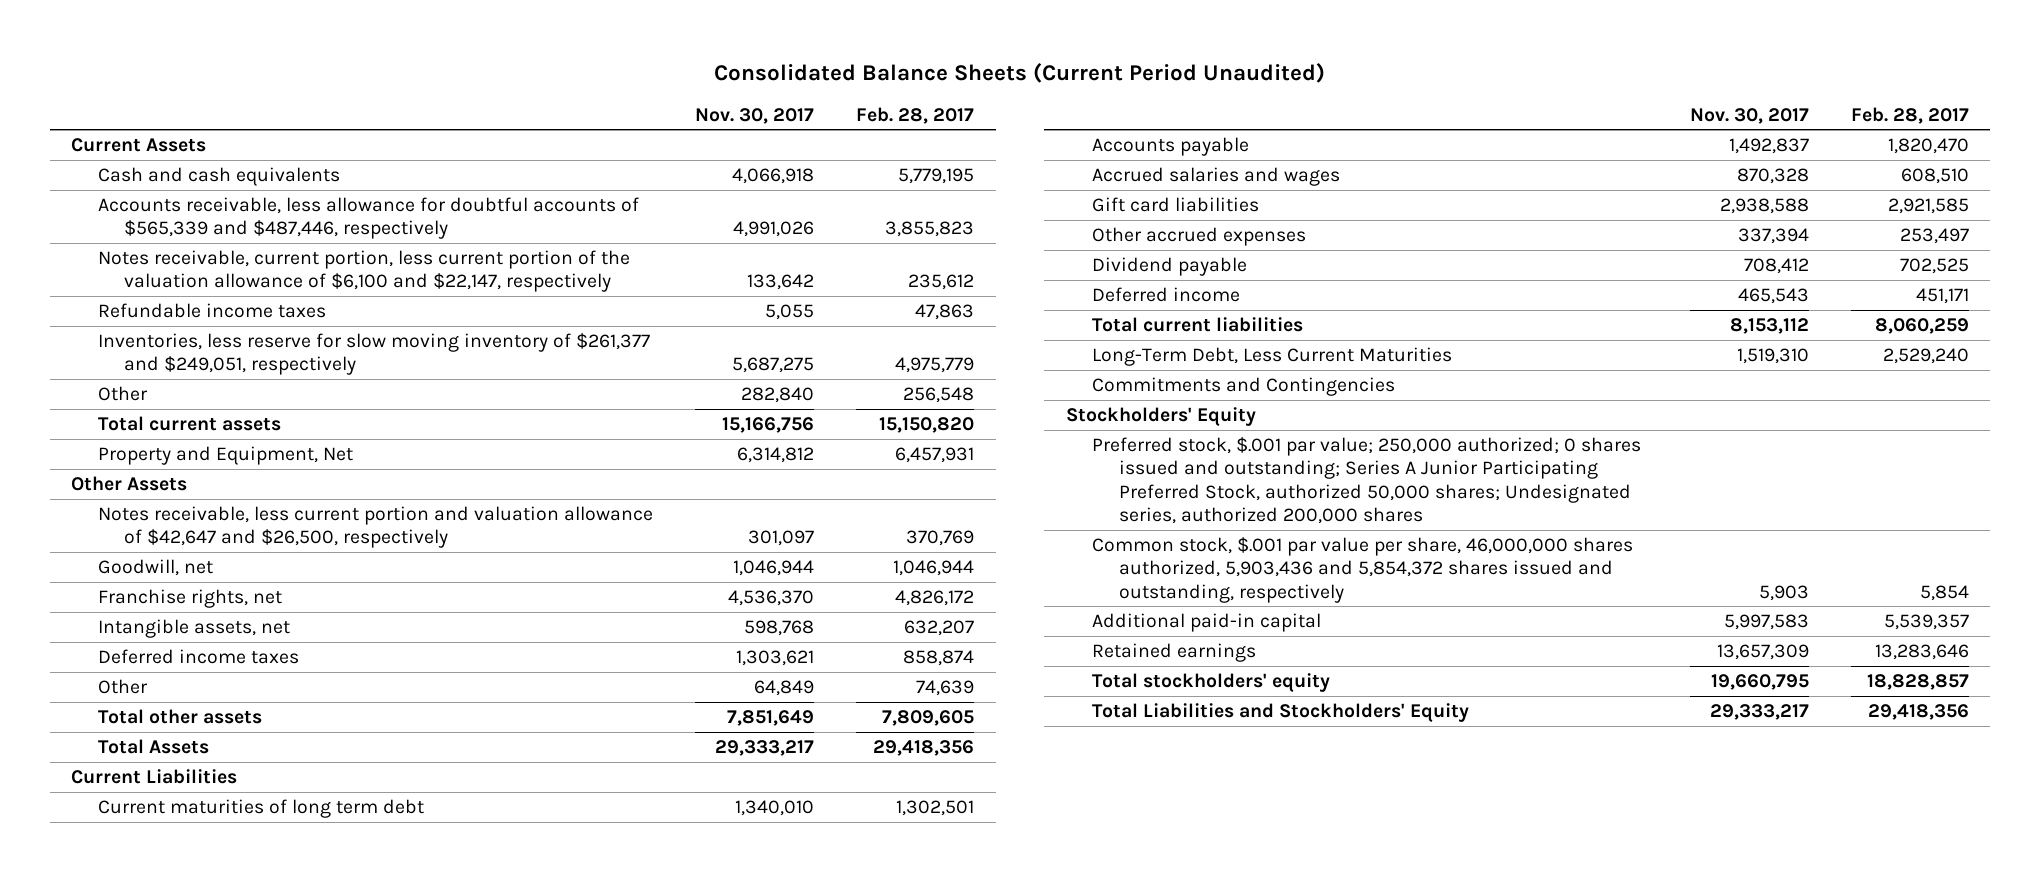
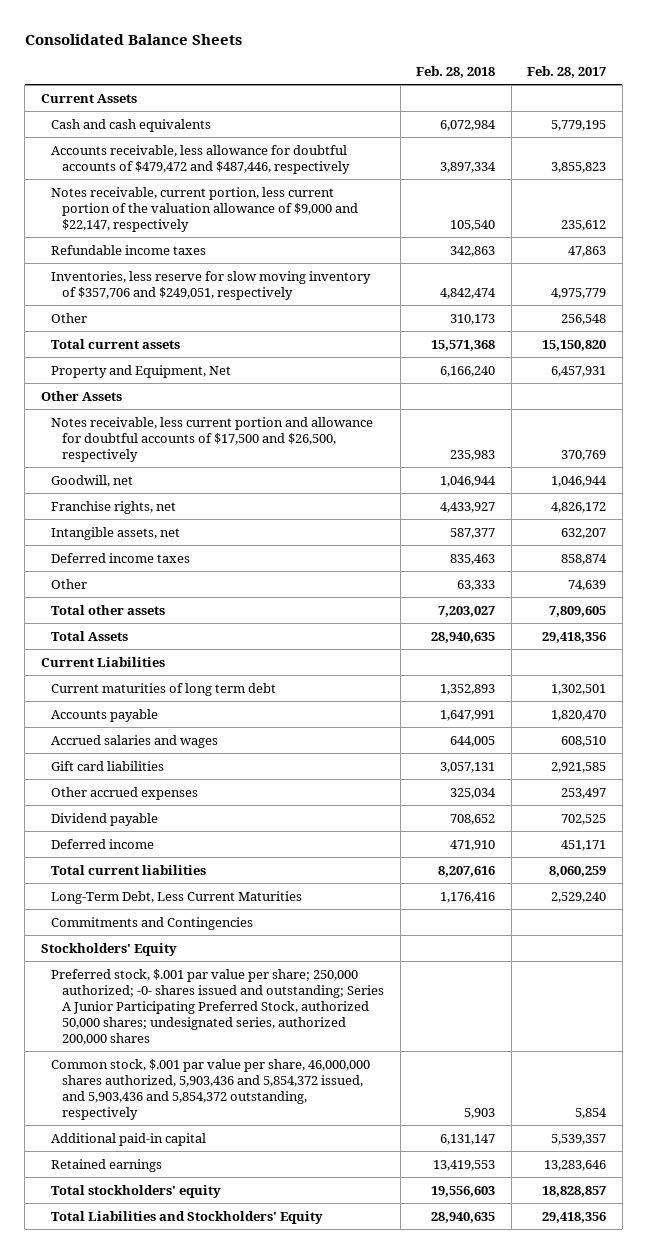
[713,63,1325,84] Consolidated Balance Sheets (Current Period Unaudited) -> [24,33,242,45] Consolidated Balance Sheets
[695,107,815,124] Nov. 30, 2017 -> none
none -> [416,65,496,78] Feb. 28, 2018
[97,197,639,240] Accounts receivable, less allowance for doubtful accounts of $565,339 and $487,446, respectively -> [51,144,351,174] Accounts receivable, less allowance for doubtful accounts of $479,472 and $487,446, respectively
[97,250,630,293] Notes receivable, current portion, less current portion of the valuation allowance of $6,100 and $22,147, respectively -> [51,186,359,232] Notes receivable, current portion, less current portion of the valuation allowance of $9,000 and $22,147, respectively
[97,333,650,376] Inventories, less reserve for slow moving inventory of $261,377 and $249,051, respectively -> [51,270,372,300] Inventories, less reserve for slow moving inventory of $357,706 and $249,051, respectively
[97,506,653,549] Notes receivable, less current portion and valuation allowance of $42,647 and $26,500, respectively -> [51,416,374,462] Notes receivable, less current portion and allowance for doubtful accounts of $17,500 and $26,500, respectively
[1092,437,1642,524] Preferred stock, $.001 par value; 250,000 authorized; 0 shares issued and outstanding; Series A Junior Participating Preferred Stock, authorized 50,000 shares; Undesignated series, authorized 200,000 shares -> [51,968,385,1045] Preferred stock, $.001 par value per share; 250,000 authorized; -0- shares issued and outstanding; Series A Junior Participating Preferred Stock, authorized 50,000 shares; undesignated series, authorized 200,000 shares
[1092,537,1634,603] Common stock, $.001 par value per share, 46,000,000 shares authorized, 5,903,436 and 5,854,372 shares issued and outstanding, respectively -> [51,1058,371,1120] Common stock, $.001 par value per share, 46,000,000 shares authorized, 5,903,436 and 5,854,372 issued, and 5,903,436 and 5,854,372 outstanding, respectively

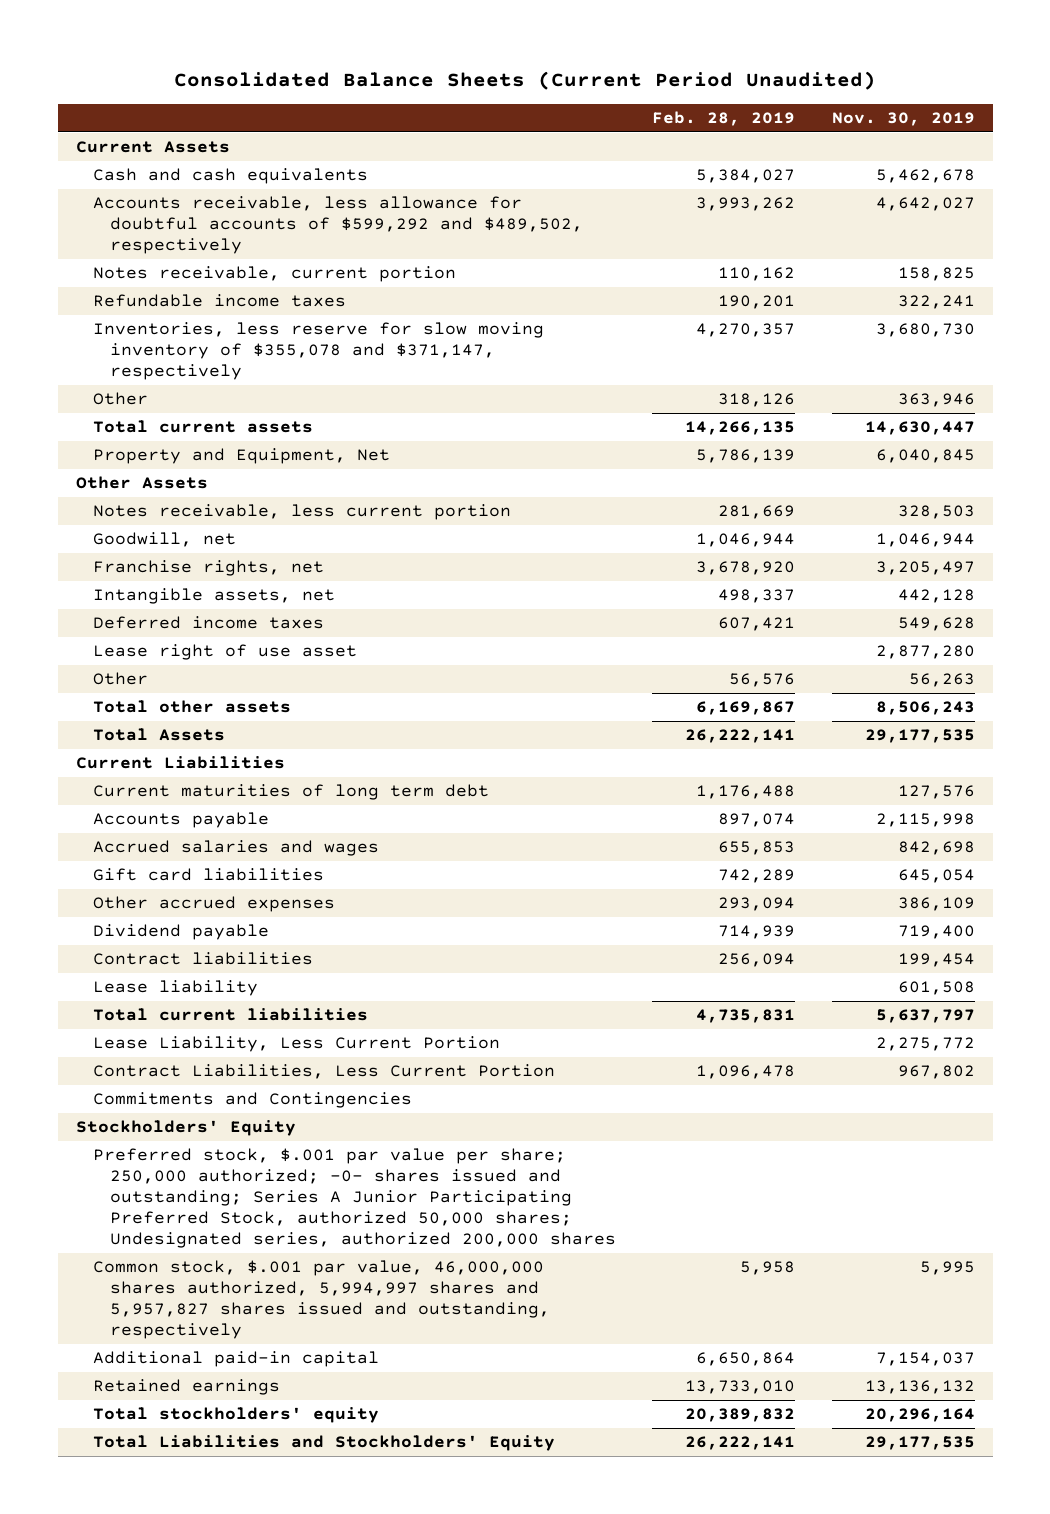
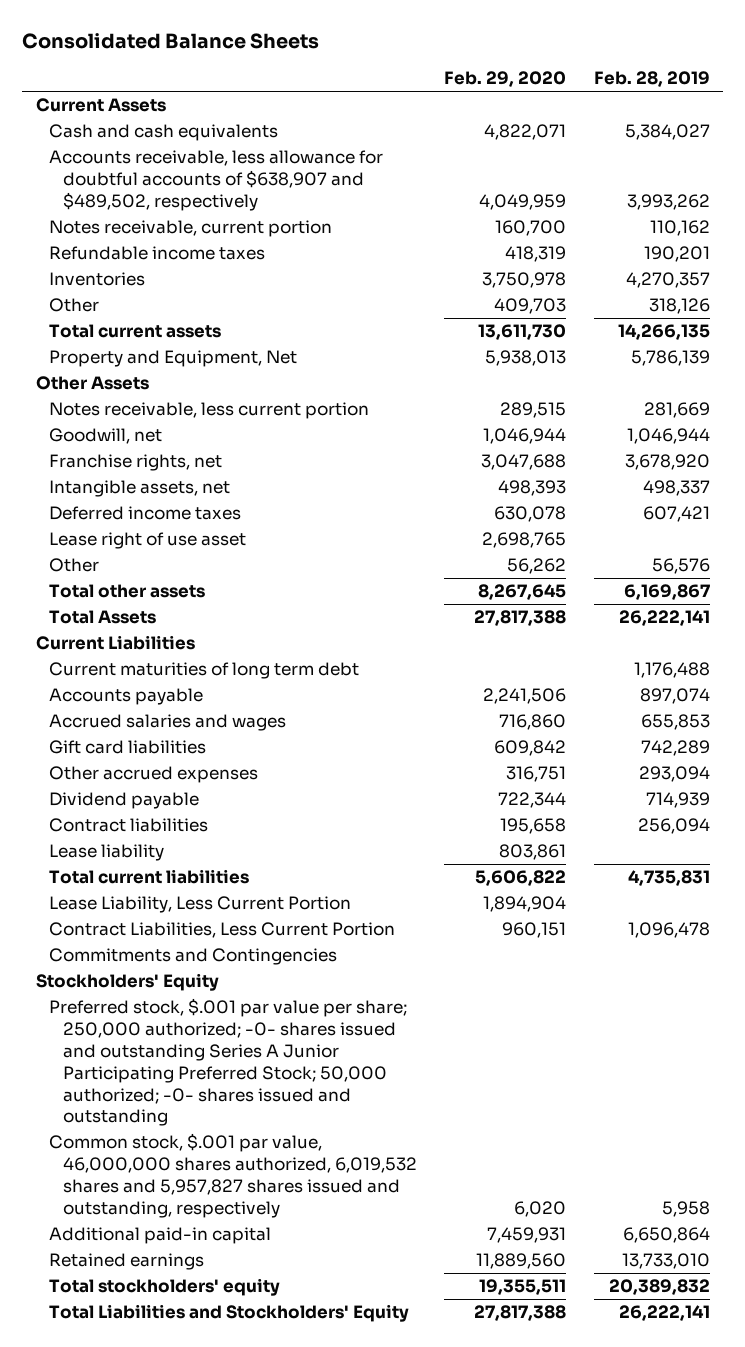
[174,70,877,90] Consolidated Balance Sheets (Current Period Unaudited) -> [22,33,320,50] Consolidated Balance Sheets
[831,112,975,127] Nov. 30, 2019 -> none
none -> [444,71,567,88] Feb. 29, 2020
[92,196,584,255] Accounts receivable, less allowance for doubtful accounts of $599,292 and $489,502, respectively -> [49,150,384,211] Accounts receivable, less allowance for doubtful accounts of $638,907 and $489,502, respectively
[92,322,544,381] Inventories, less reserve for slow moving inventory of $355,078 and $371,147, respectively -> [49,272,146,287] Inventories
[92,1148,617,1249] Preferred stock, $.001 par value per share; 250,000 authorized; -0- shares issued and outstanding; Series A Junior Participating Preferred Stock, authorized 50,000 shares; Undesignated series, authorized 200,000 shares -> [49,998,408,1127] Preferred stock, $.001 par value per share; 250,000 authorized; -0- shares issued and outstanding Series A Junior Participating Preferred Stock; 50,000 authorized; -0- shares issued and outstanding
[92,1260,551,1340] Common stock, $.001 par value, 46,000,000 shares authorized, 5,994,997 shares and 5,957,827 shares issued and outstanding, respectively -> [49,1133,417,1218] Common stock, $.001 par value, 46,000,000 shares authorized, 6,019,532 shares and 5,957,827 shares issued and outstanding, respectively

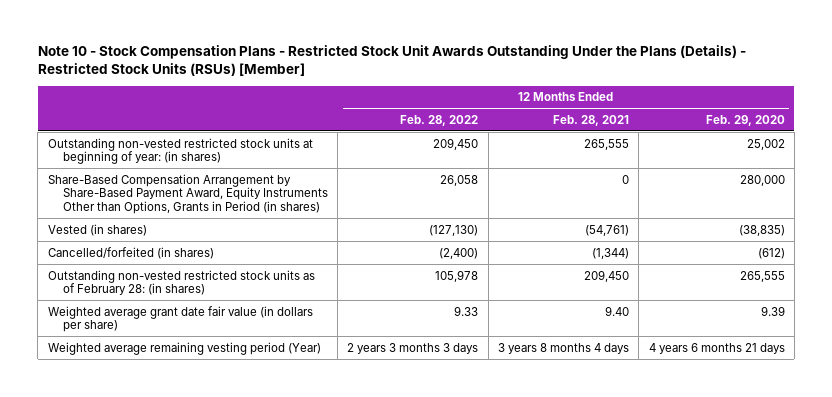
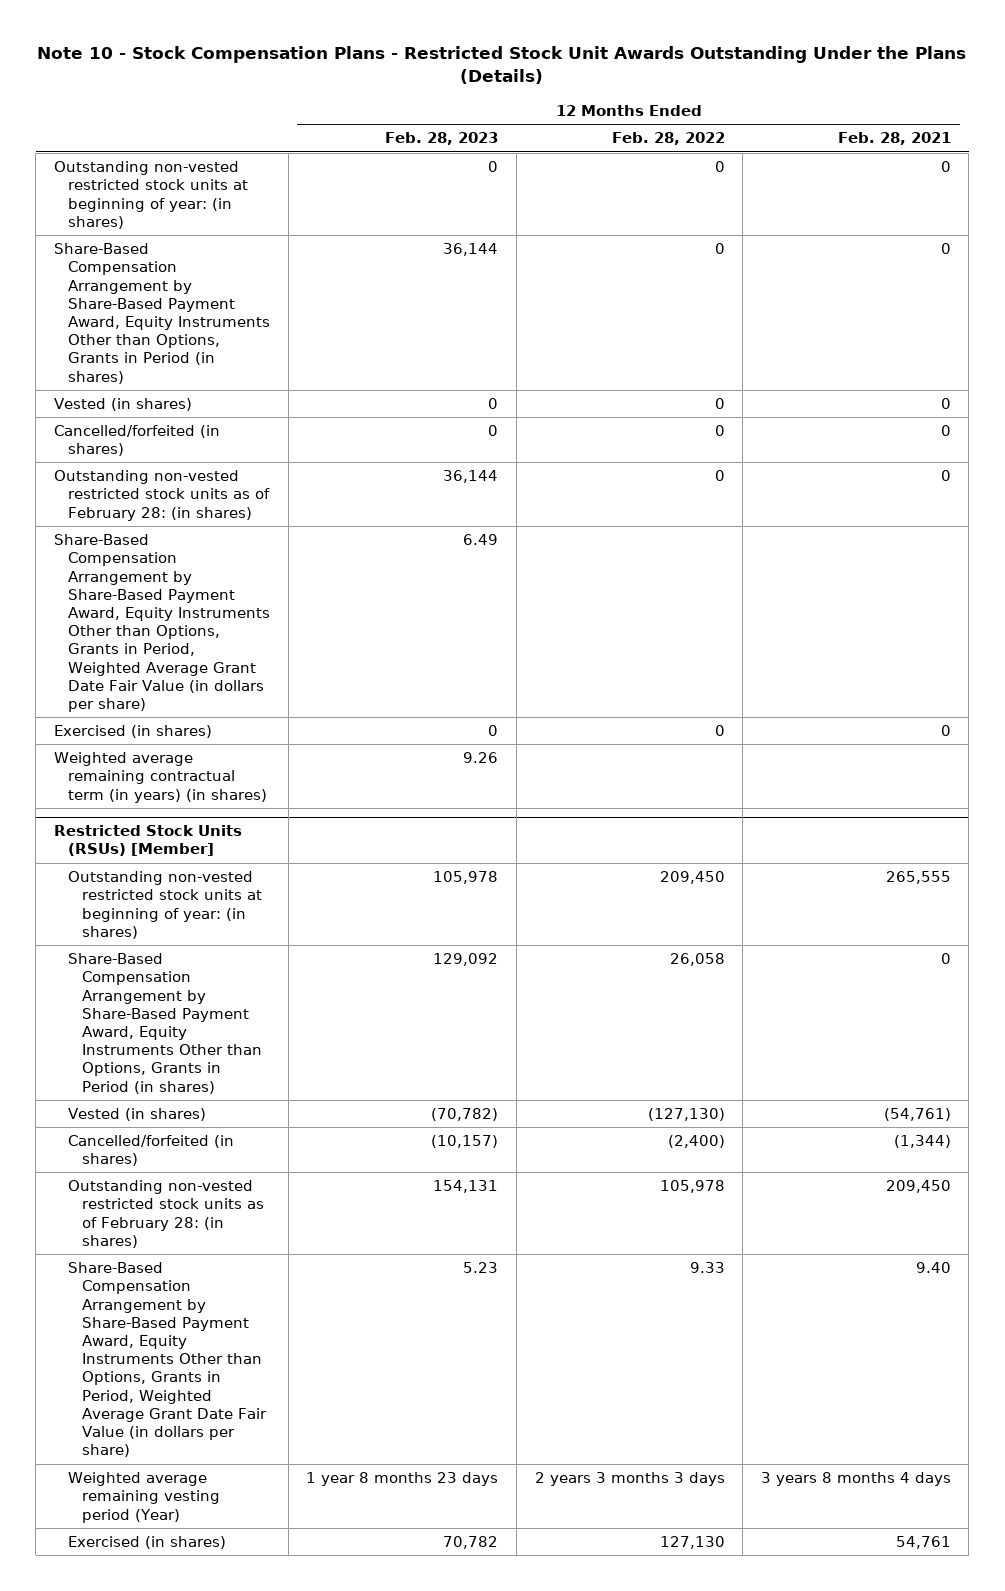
[37,44,746,77] Note 10 - Stock Compensation Plans - Restricted Stock Unit Awards Outstanding Under the Plans (Details) - Restricted Stock Units (RSUs) [Member] -> [37,46,967,85] Note 10 - Stock Compensation Plans - Restricted Stock Unit Awards Outstanding Under the Plans (Details)
[705,114,785,126] Feb. 29, 2020 -> none
none -> [385,132,499,146] Feb. 28, 2023
none -> [54,161,249,229] Outstanding non-vested restricted stock units at beginning of year: (in shares)
none -> [54,243,271,384] Share-Based Compensation Arrangement by Share-Based Payment Award, Equity Instruments Other than Options, Grants in Period (in shares)
none -> [54,398,193,412] Vested (in shares)
none -> [54,425,221,457] Cancelled/forfeited (in shares)
none -> [54,470,271,521] Outstanding non-vested restricted stock units as of February 28: (in shares)
none -> [54,534,271,713] Share-Based Compensation Arrangement by Share-Based Payment Award, Equity Instruments Other than Options, Grants in Period, Weighted Average Grant Date Fair Value (in dollars per share)
none -> [54,725,213,739] Exercised (in shares)
none -> [54,752,268,803] Weighted average remaining contractual term (in years) (in shares)
none -> [54,825,243,857] Restricted Stock Units (RSUs) [Member]
[47,305,313,333] Weighted average grant date fair value (in dollars per share) -> [68,1262,268,1458] Share-Based Compensation Arrangement by Share-Based Payment Award, Equity Instruments Other than Options, Grants in Period, Weighted Average Grant Date Fair Value (in dollars per share)
none -> [68,1536,227,1550] Exercised (in shares)

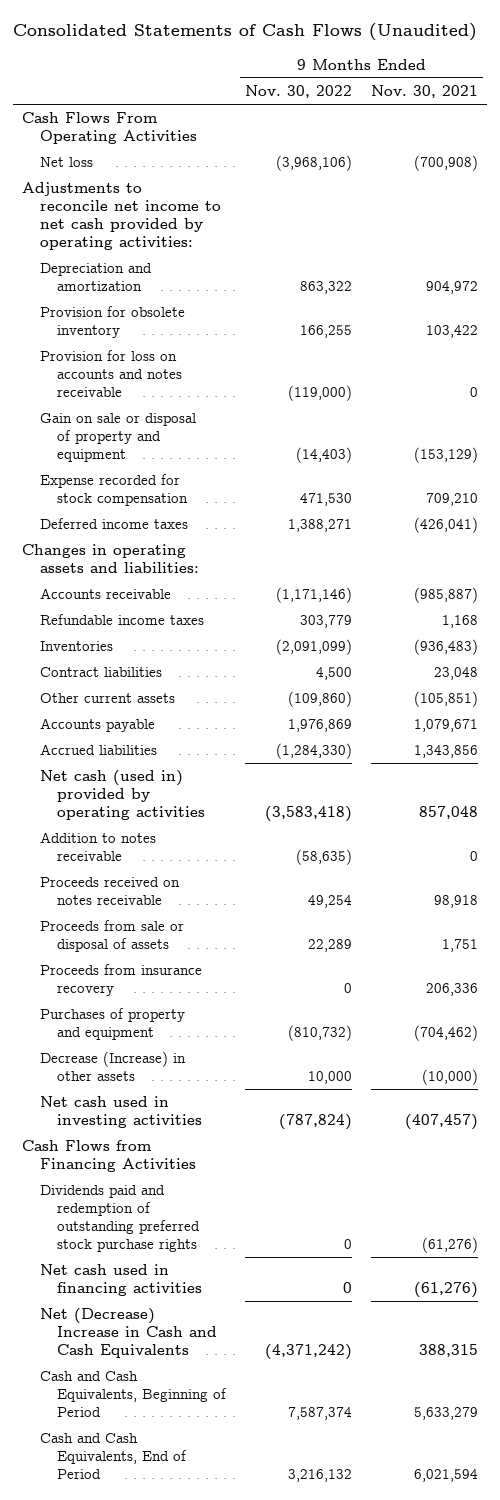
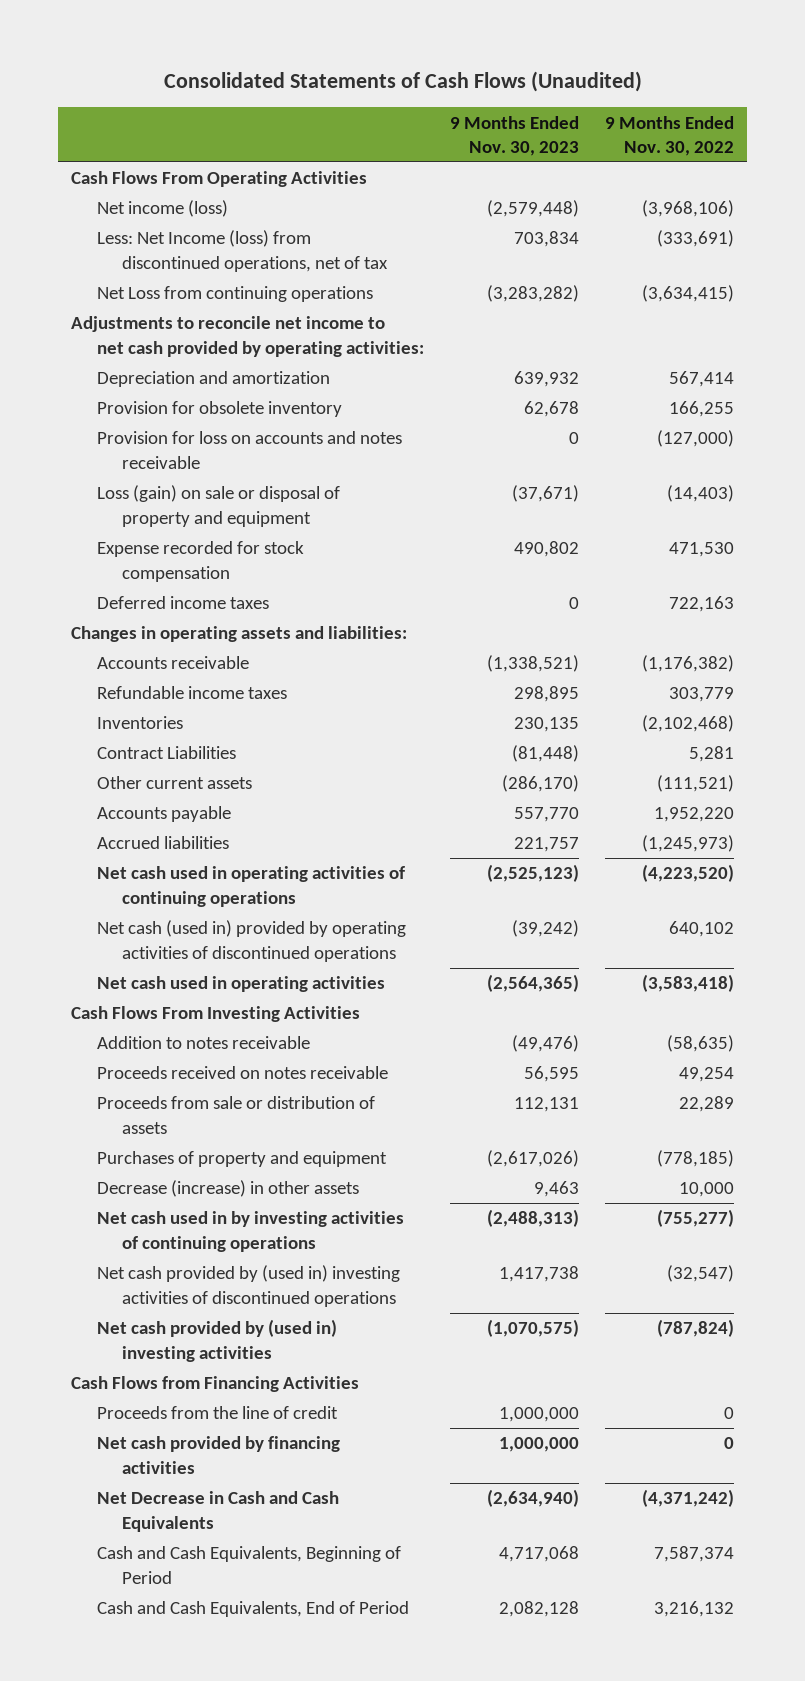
[370,84,478,98] Nov. 30, 2021 -> none
none -> [449,115,579,156] 9 Months Ended Nov. 30, 2023
[39,157,93,168] Net loss -> [96,200,228,218] Net income (loss)
none -> [96,230,389,272] Less: Net Income (loss) from discontinued operations, net of tax
none -> [96,286,373,303] Net Loss from continuing operations
[300,281,353,295] 863,322 -> [669,371,735,388] 567,414
[288,385,353,402] (119,000) -> [657,430,735,448] (127,000)
[39,413,196,463] Gain on sale or disposal of property and equipment -> [96,485,340,527] Loss (gain) on sale or disposal of property and equipment
[288,519,353,533] 1,388,271 -> [669,596,735,613] 722,163
[276,587,353,604] (1,171,146) -> [642,655,735,673] (1,176,382)
[276,639,353,656] (2,091,099) -> [642,715,735,733] (2,102,468)
[39,667,162,678] Contract liabilities -> [96,746,236,760] Contract Liabilities
[316,667,353,681] 4,500 -> [689,746,735,763] 5,281
[288,691,353,708] (109,860) -> [657,775,735,793] (111,521)
[288,719,353,733] 1,976,869 -> [654,807,735,823] 1,952,220
[276,743,353,760] (1,284,330) -> [642,835,735,853] (1,245,973)
none -> [96,866,405,907] Net cash used in operating activities of continuing operations
none -> [96,920,406,962] Net cash (used in) provided by operating activities of discontinued operations
[39,770,206,821] Net cash (used in) provided by operating activities -> [96,976,385,993] Net cash used in operating activities
none -> [71,1006,361,1023] Cash Flows From Investing Activities
[39,964,202,997] Proceeds from insurance recovery -> none
[39,920,184,953] Proceeds from sale or disposal of assets -> [96,1096,375,1134] Proceeds from sale or distribution of assets
[288,1025,353,1042] (810,732) -> [657,1150,735,1168] (778,185)
[39,1051,186,1082] Decrease (Increase) in other assets -> [96,1180,359,1198] Decrease (increase) in other assets
none -> [96,1211,404,1252] Net cash used in by investing activities of continuing operations
none -> [96,1265,400,1307] Net cash provided by (used in) investing activities of discontinued operations
[39,1096,203,1129] Net cash used in investing activities -> [96,1319,337,1362] Net cash provided by (used in) investing activities
[39,1185,201,1253] Dividends paid and redemption of outstanding preferred stock purchase rights -> none
none -> [96,1406,338,1420] Proceeds from the line of credit
[39,1264,203,1297] Net cash used in financing activities -> [96,1436,340,1474] Net cash provided by financing activities
[39,1308,218,1359] Net (Decrease) Increase in Cash and Cash Equivalents -> [96,1491,339,1532] Net Decrease in Cash and Cash Equivalents

